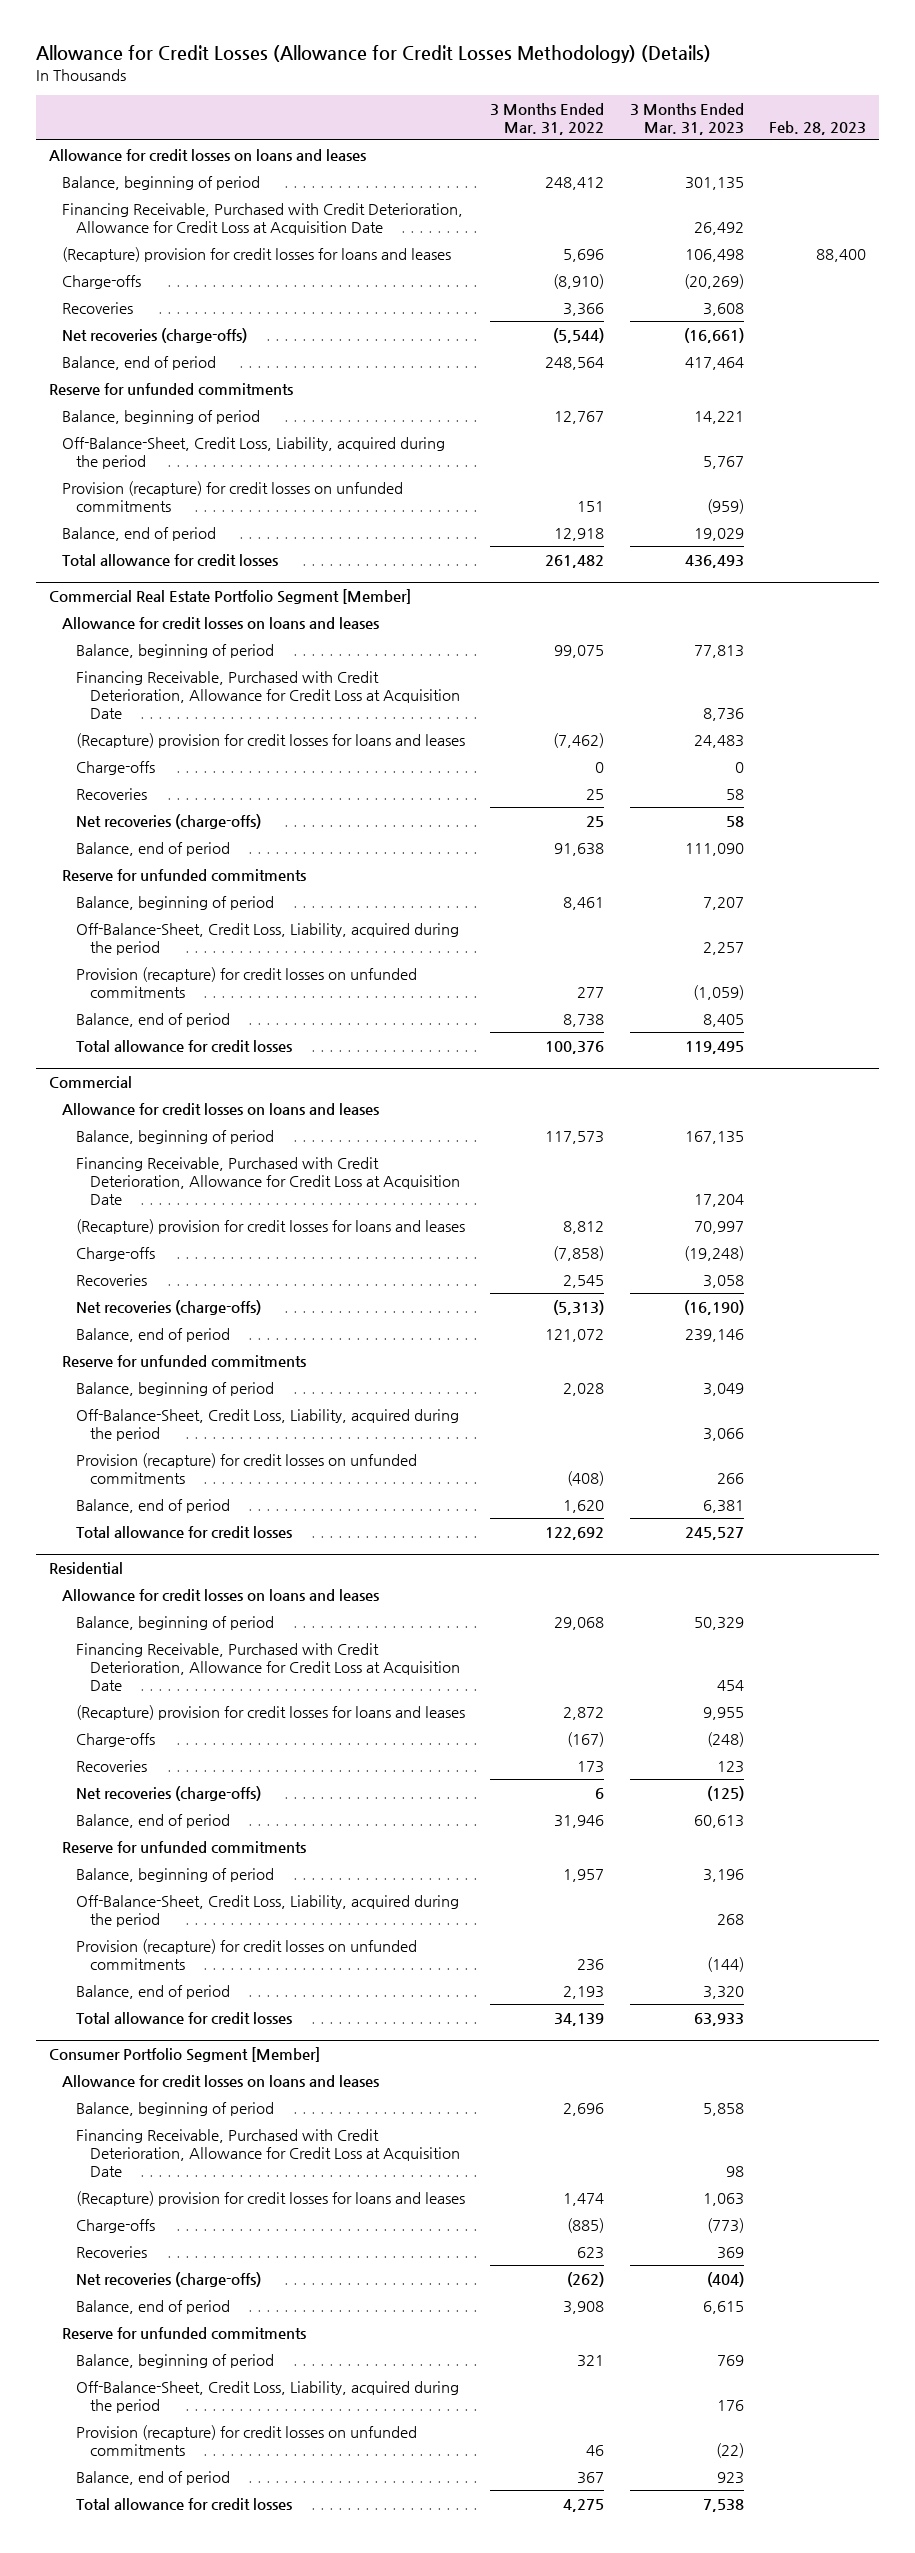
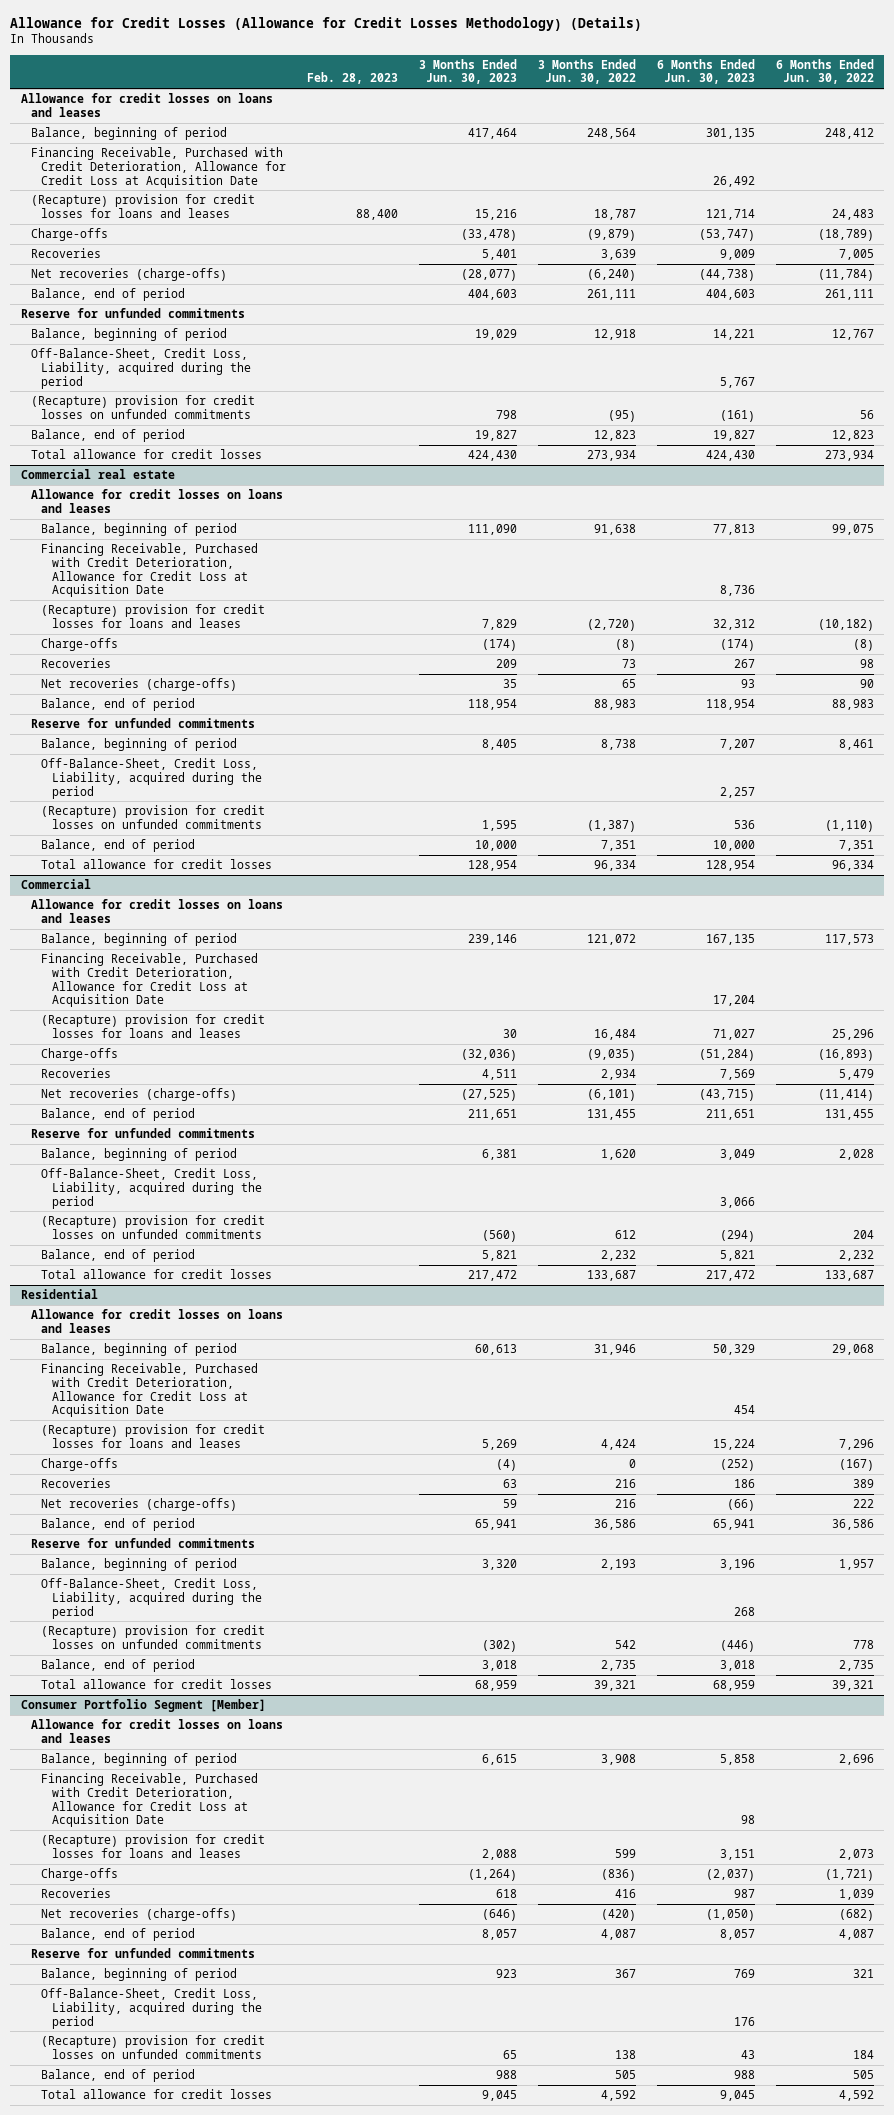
[490,102,605,135] 3 Months Ended Mar. 31, 2022 -> none
[629,102,744,135] 3 Months Ended Mar. 31, 2023 -> none
none -> [419,58,518,85] 3 Months Ended Jun. 30, 2023
none -> [538,58,637,85] 3 Months Ended Jun. 30, 2022
none -> [656,58,755,85] 6 Months Ended Jun. 30, 2023
none -> [775,58,874,85] 6 Months Ended Jun. 30, 2022
[62,480,404,512] Provision (recapture) for credit losses on unfunded commitments -> [30,394,255,419] (Recapture) provision for credit losses on unfunded commitments
[48,588,411,604] Commercial Real Estate Portfolio Segment [Member] -> [20,468,175,479] Commercial real estate
[75,966,417,998] Provision (recapture) for credit losses on unfunded commitments -> [41,804,266,829] (Recapture) provision for credit losses on unfunded commitments
[75,1452,417,1484] Provision (recapture) for credit losses on unfunded commitments -> [41,1214,266,1239] (Recapture) provision for credit losses on unfunded commitments
[75,1938,417,1970] Provision (recapture) for credit losses on unfunded commitments -> [41,1624,266,1649] (Recapture) provision for credit losses on unfunded commitments
[75,2424,417,2456] Provision (recapture) for credit losses on unfunded commitments -> [41,2034,266,2059] (Recapture) provision for credit losses on unfunded commitments

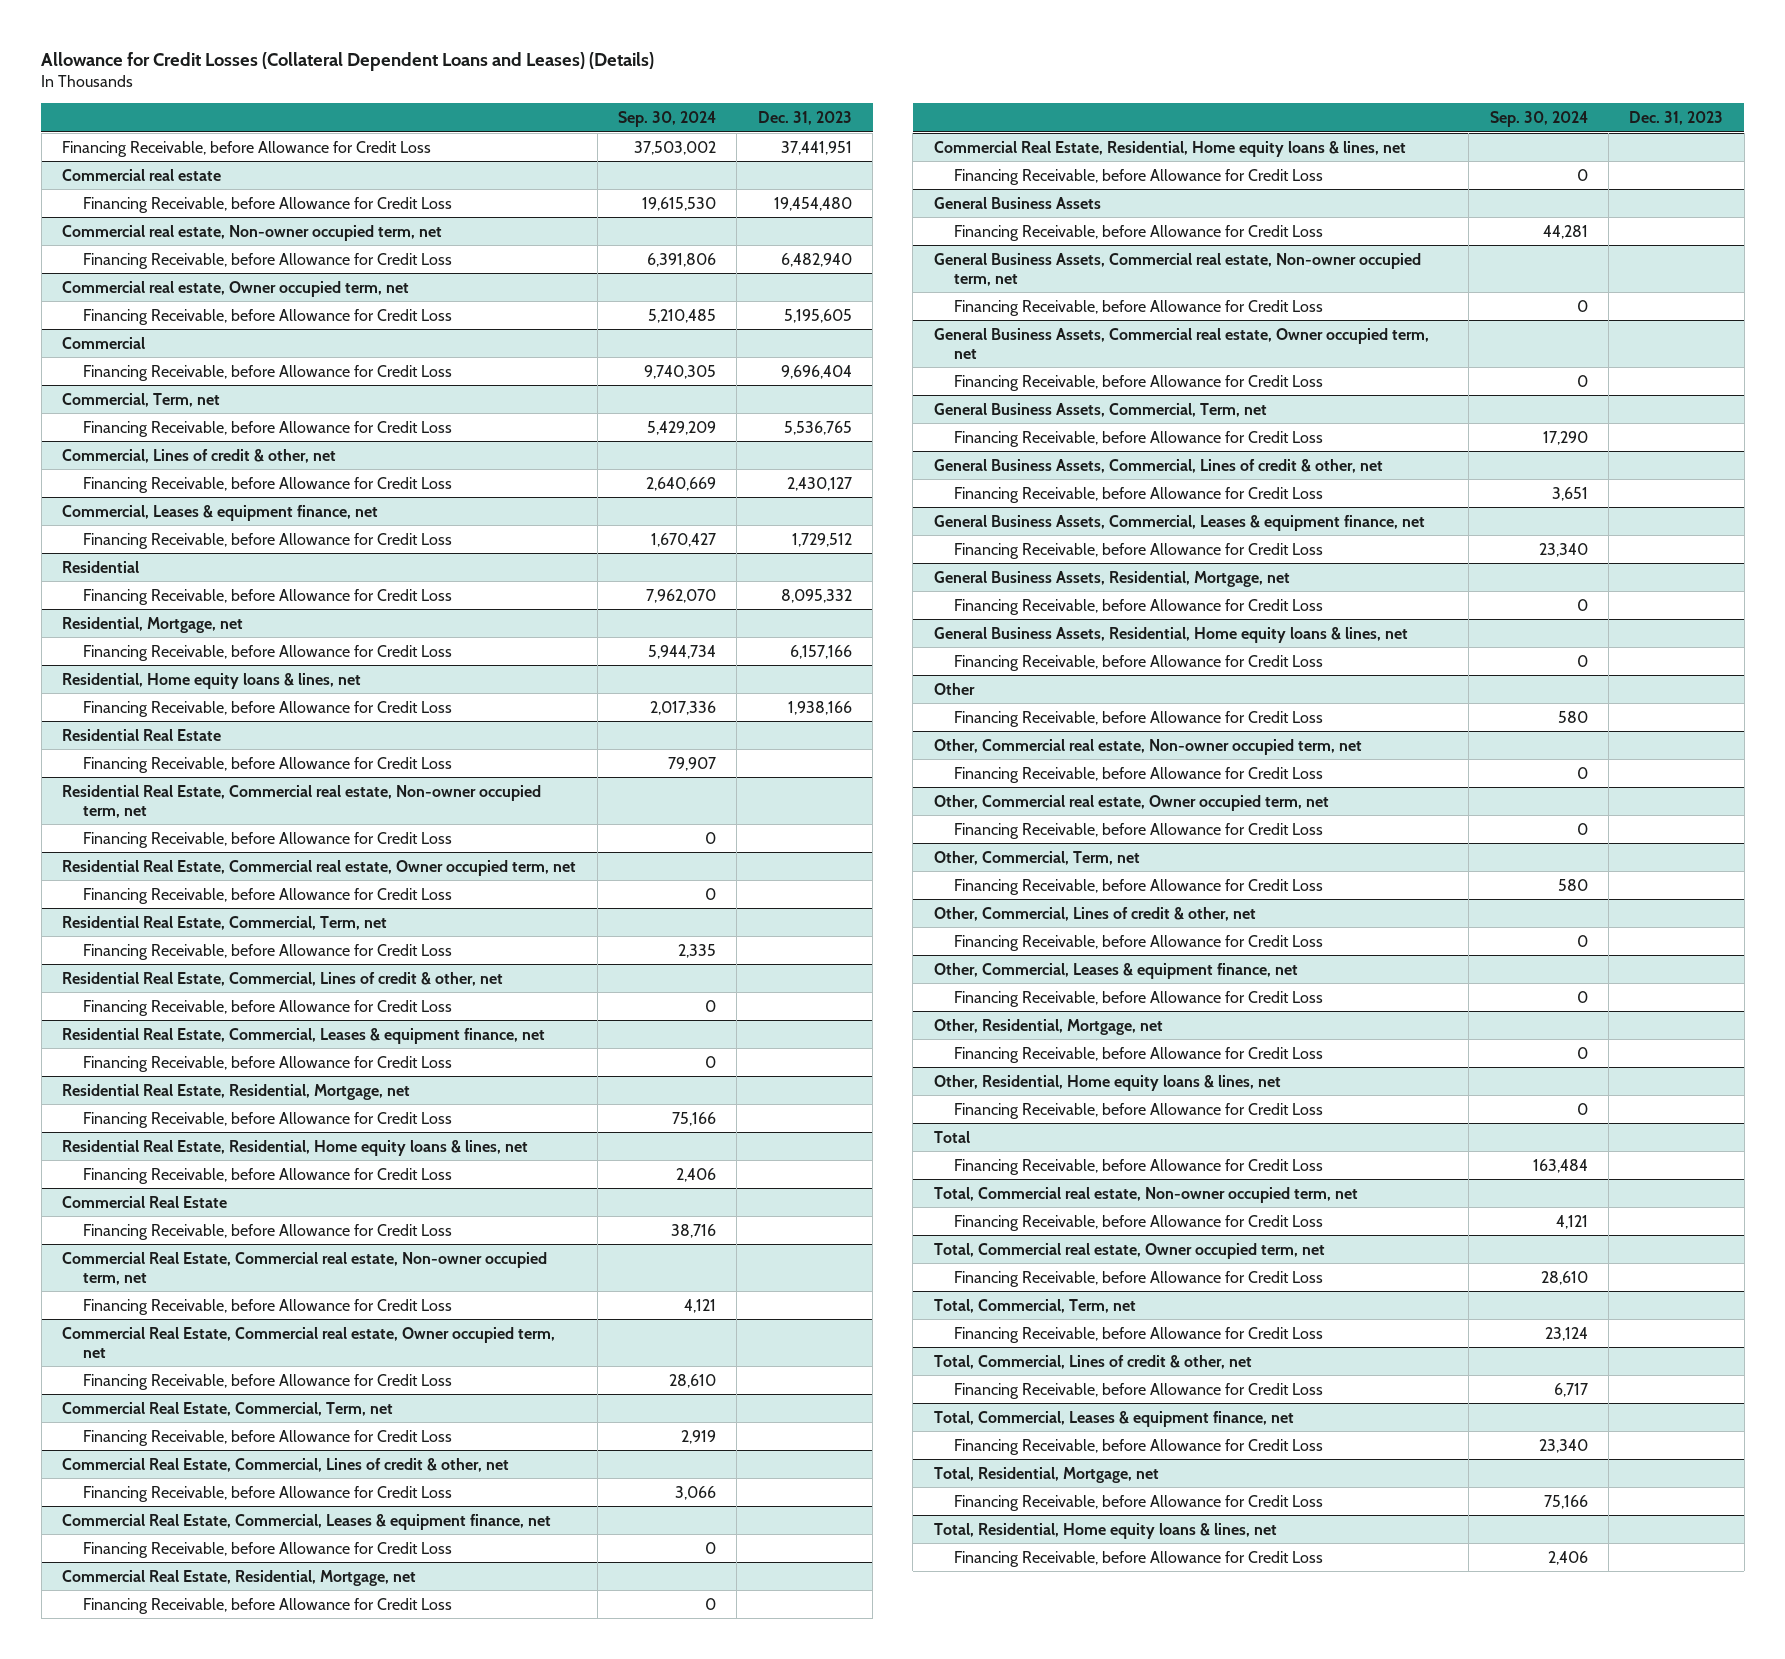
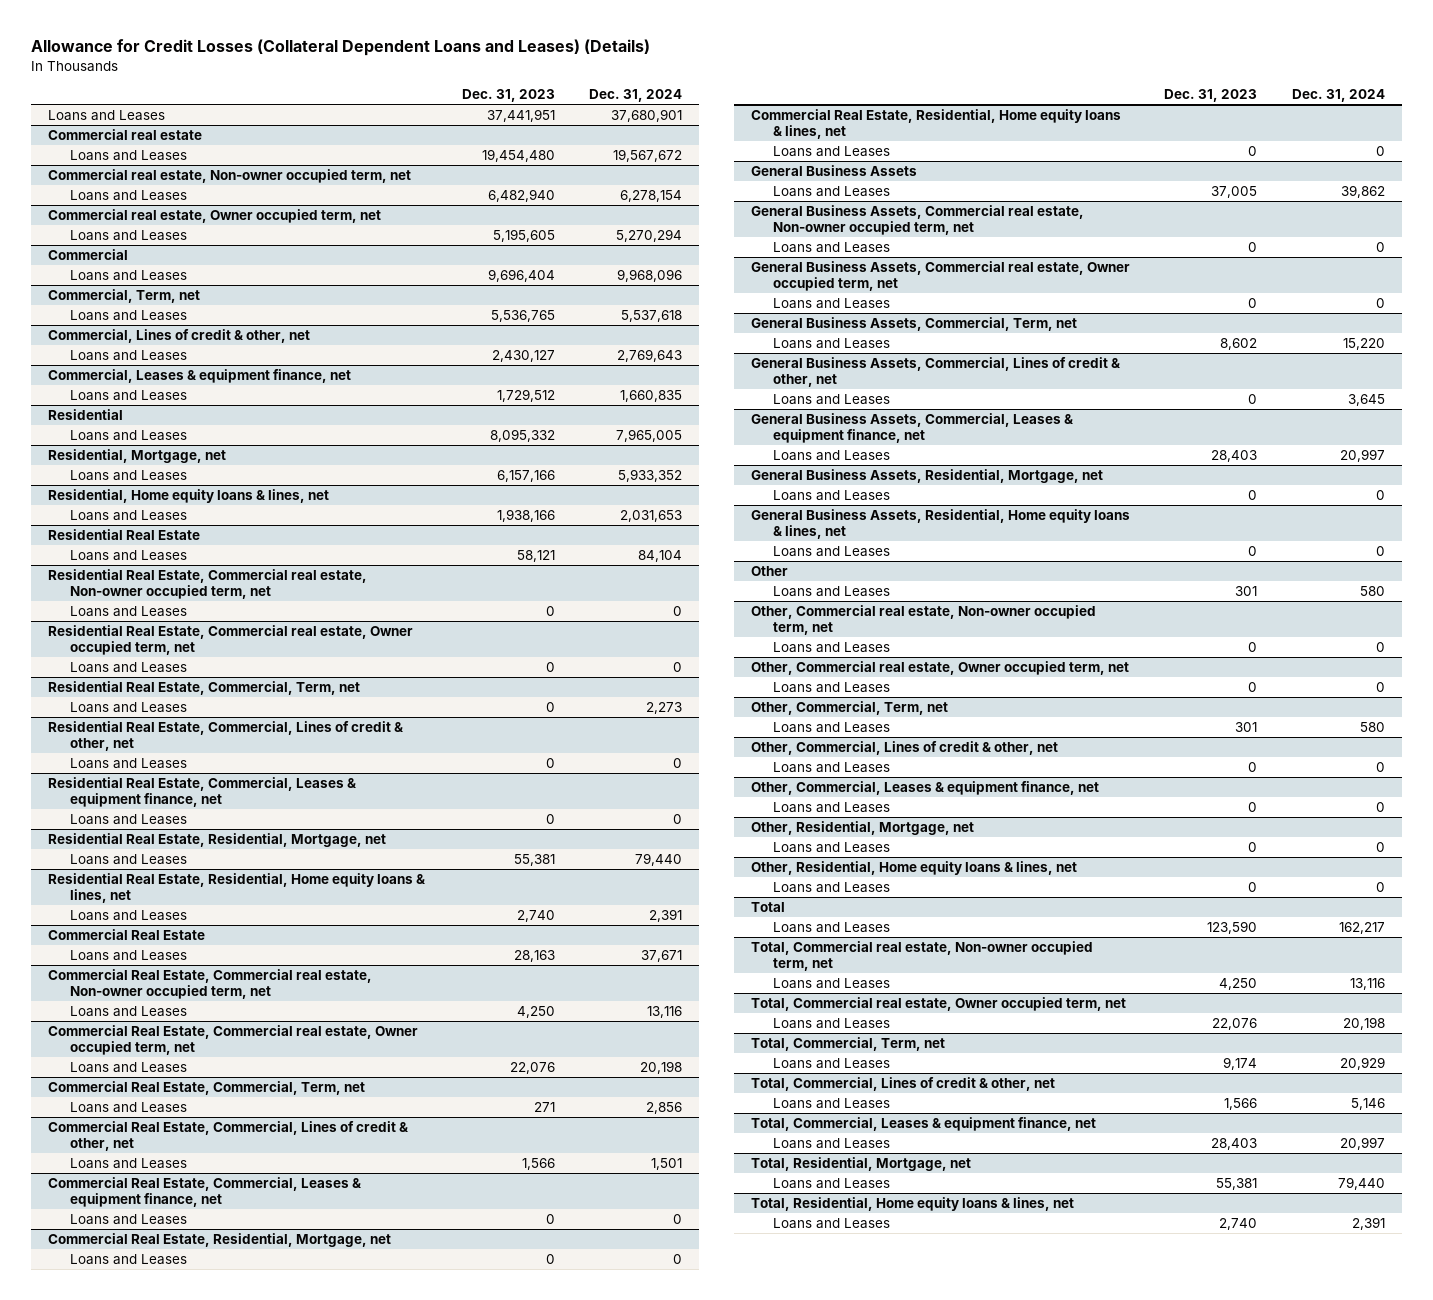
[617,111,716,128] Sep. 30, 2024 -> none
none -> [589,89,683,103] Dec. 31, 2024
[62,140,432,157] Financing Receivable, before Allowance for Credit Loss -> [48,109,166,121] Loans and Leases
[82,196,452,213] Financing Receivable, before Allowance for Credit Loss -> [69,149,187,161] Loans and Leases
[82,252,452,269] Financing Receivable, before Allowance for Credit Loss -> [69,189,187,201] Loans and Leases
[82,308,452,325] Financing Receivable, before Allowance for Credit Loss -> [69,229,187,241] Loans and Leases
[82,364,452,381] Financing Receivable, before Allowance for Credit Loss -> [69,269,187,281] Loans and Leases
[82,420,452,437] Financing Receivable, before Allowance for Credit Loss -> [69,309,187,321] Loans and Leases
[82,476,452,493] Financing Receivable, before Allowance for Credit Loss -> [69,349,187,361] Loans and Leases
[82,532,452,549] Financing Receivable, before Allowance for Credit Loss -> [69,389,187,401] Loans and Leases
[82,588,452,605] Financing Receivable, before Allowance for Credit Loss -> [69,429,187,441] Loans and Leases
[82,644,452,661] Financing Receivable, before Allowance for Credit Loss -> [69,469,187,481] Loans and Leases
[82,700,452,717] Financing Receivable, before Allowance for Credit Loss -> [69,509,187,521] Loans and Leases
[82,756,452,773] Financing Receivable, before Allowance for Credit Loss -> none
none -> [69,549,187,561] Loans and Leases
[82,831,452,848] Financing Receivable, before Allowance for Credit Loss -> none
none -> [69,605,187,617] Loans and Leases
[82,887,452,904] Financing Receivable, before Allowance for Credit Loss -> none
none -> [69,661,187,673] Loans and Leases
[82,943,452,960] Financing Receivable, before Allowance for Credit Loss -> none
none -> [69,701,187,713] Loans and Leases
[82,999,452,1016] Financing Receivable, before Allowance for Credit Loss -> none
none -> [69,757,187,769] Loans and Leases
[82,1055,452,1072] Financing Receivable, before Allowance for Credit Loss -> none
none -> [69,813,187,825] Loans and Leases
[82,1111,452,1128] Financing Receivable, before Allowance for Credit Loss -> none
none -> [69,853,187,865] Loans and Leases
[82,1167,452,1184] Financing Receivable, before Allowance for Credit Loss -> none
none -> [69,909,187,921] Loans and Leases
[82,1223,452,1240] Financing Receivable, before Allowance for Credit Loss -> none
none -> [69,949,187,961] Loans and Leases
[82,1298,452,1315] Financing Receivable, before Allowance for Credit Loss -> none
none -> [69,1005,187,1017] Loans and Leases
[82,1373,452,1390] Financing Receivable, before Allowance for Credit Loss -> none
none -> [69,1061,187,1073] Loans and Leases
[82,1429,452,1446] Financing Receivable, before Allowance for Credit Loss -> none
none -> [69,1101,187,1113] Loans and Leases
[82,1485,452,1502] Financing Receivable, before Allowance for Credit Loss -> none
none -> [69,1157,187,1169] Loans and Leases
[82,1541,452,1558] Financing Receivable, before Allowance for Credit Loss -> none
none -> [69,1213,187,1225] Loans and Leases
[82,1597,452,1614] Financing Receivable, before Allowance for Credit Loss -> none
none -> [69,1253,187,1265] Loans and Leases
[954,168,1324,185] Financing Receivable, before Allowance for Credit Loss -> none
none -> [772,145,890,157] Loans and Leases
[954,224,1324,241] Financing Receivable, before Allowance for Credit Loss -> none
none -> [772,185,890,197] Loans and Leases
[954,299,1324,316] Financing Receivable, before Allowance for Credit Loss -> none
none -> [772,241,890,253] Loans and Leases
[954,374,1324,391] Financing Receivable, before Allowance for Credit Loss -> none
none -> [772,297,890,309] Loans and Leases
[954,430,1324,447] Financing Receivable, before Allowance for Credit Loss -> none
none -> [772,337,890,349] Loans and Leases
[954,486,1324,503] Financing Receivable, before Allowance for Credit Loss -> none
none -> [772,393,890,405] Loans and Leases
[954,542,1324,559] Financing Receivable, before Allowance for Credit Loss -> none
none -> [772,449,890,461] Loans and Leases
[954,598,1324,615] Financing Receivable, before Allowance for Credit Loss -> none
none -> [772,489,890,501] Loans and Leases
[954,654,1324,671] Financing Receivable, before Allowance for Credit Loss -> none
none -> [772,545,890,557] Loans and Leases
[954,710,1324,727] Financing Receivable, before Allowance for Credit Loss -> none
none -> [772,585,890,597] Loans and Leases
[954,766,1324,783] Financing Receivable, before Allowance for Credit Loss -> none
none -> [772,641,890,653] Loans and Leases
[954,822,1324,839] Financing Receivable, before Allowance for Credit Loss -> none
none -> [772,681,890,693] Loans and Leases
[954,878,1324,895] Financing Receivable, before Allowance for Credit Loss -> none
none -> [772,721,890,733] Loans and Leases
[954,934,1324,951] Financing Receivable, before Allowance for Credit Loss -> none
none -> [772,761,890,773] Loans and Leases
[954,990,1324,1007] Financing Receivable, before Allowance for Credit Loss -> none
none -> [772,801,890,813] Loans and Leases
[954,1046,1324,1063] Financing Receivable, before Allowance for Credit Loss -> none
none -> [772,841,890,853] Loans and Leases
[954,1102,1324,1119] Financing Receivable, before Allowance for Credit Loss -> none
none -> [772,881,890,893] Loans and Leases
[954,1158,1324,1175] Financing Receivable, before Allowance for Credit Loss -> none
none -> [772,921,890,933] Loans and Leases
[954,1214,1324,1231] Financing Receivable, before Allowance for Credit Loss -> none
none -> [772,977,890,989] Loans and Leases
[954,1270,1324,1287] Financing Receivable, before Allowance for Credit Loss -> none
none -> [772,1017,890,1029] Loans and Leases
[954,1326,1324,1343] Financing Receivable, before Allowance for Credit Loss -> none
none -> [772,1057,890,1069] Loans and Leases
[954,1382,1324,1399] Financing Receivable, before Allowance for Credit Loss -> none
none -> [772,1097,890,1109] Loans and Leases
[954,1438,1324,1455] Financing Receivable, before Allowance for Credit Loss -> none
none -> [772,1137,890,1149] Loans and Leases
[954,1494,1324,1511] Financing Receivable, before Allowance for Credit Loss -> none
none -> [772,1177,890,1189] Loans and Leases
[954,1550,1324,1567] Financing Receivable, before Allowance for Credit Loss -> none
none -> [772,1217,890,1229] Loans and Leases

